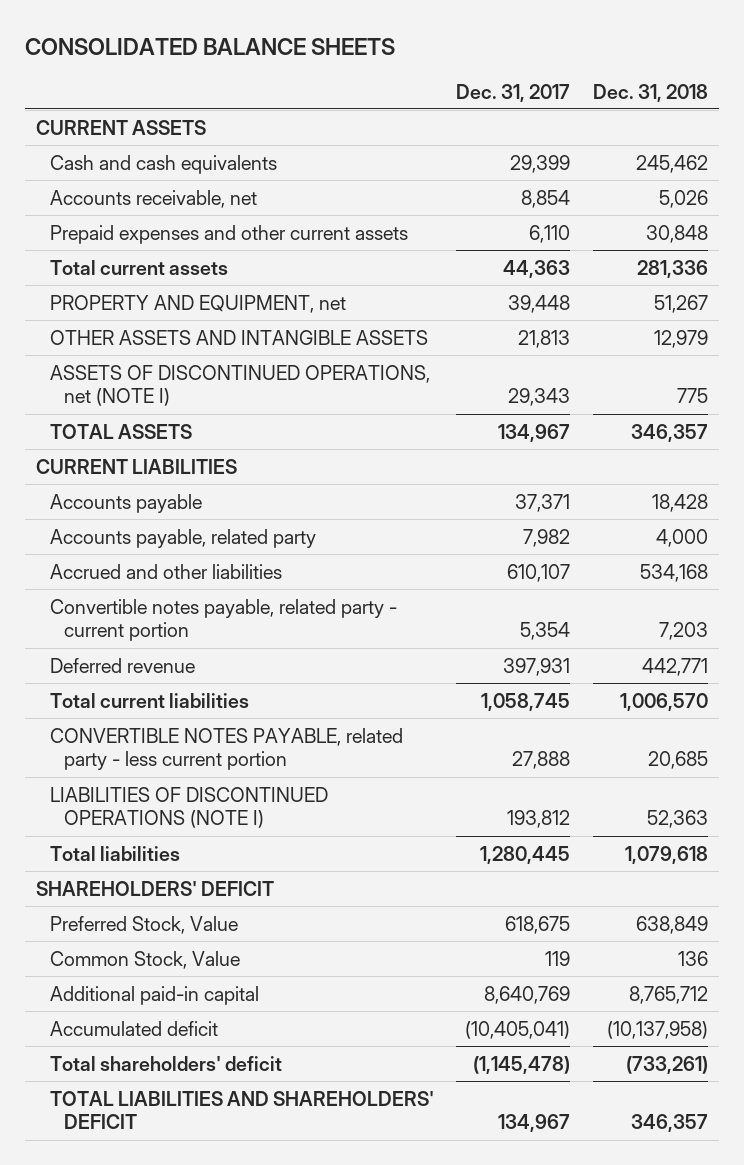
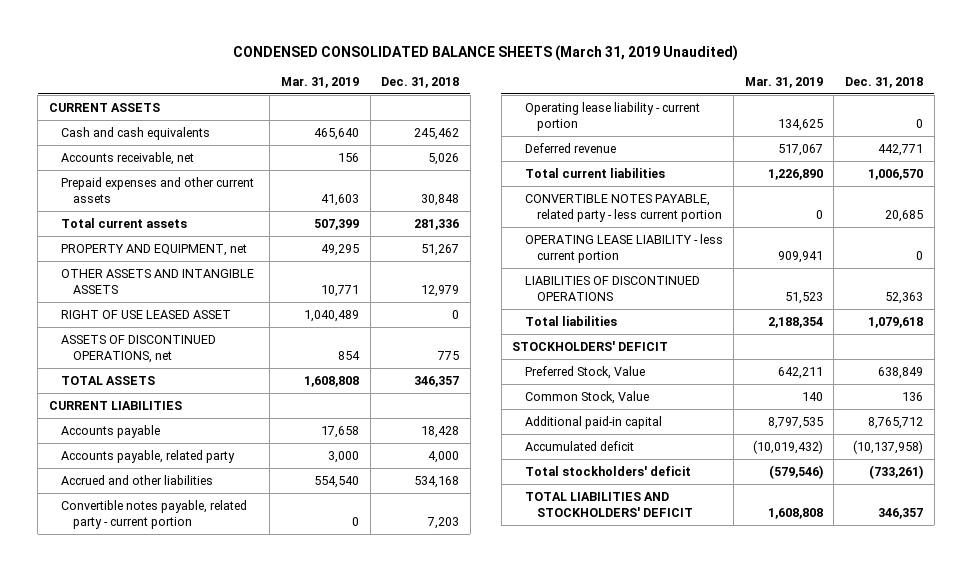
[24,37,395,55] CONSOLIDATED BALANCE SHEETS -> [232,44,738,61] CONDENSED CONSOLIDATED BALANCE SHEETS (March 31, 2019 Unaudited)
[456,83,571,102] Dec. 31, 2017 -> none
none -> [281,76,360,88] Mar. 31, 2019
none -> [60,309,231,319] RIGHT OF USE LEASED ASSET
[49,364,430,407] ASSETS OF DISCONTINUED OPERATIONS, net (NOTE I) -> [60,334,216,363] ASSETS OF DISCONTINUED OPERATIONS, net
none -> [524,101,700,131] Operating lease liability - current portion
none -> [524,233,723,263] OPERATING LEASE LIABILITY - less current portion
[49,786,328,829] LIABILITIES OF DISCONTINUED OPERATIONS (NOTE I) -> [524,275,700,301] LIABILITIES OF DISCONTINUED OPERATIONS
[35,880,274,896] SHAREHOLDERS' DEFICIT -> [512,340,669,351] STOCKHOLDERS' DEFICIT
[49,1055,282,1071] Total shareholders' deficit -> [524,465,691,476] Total stockholders' deficit
[49,1090,434,1130] TOTAL LIABILITIES AND SHAREHOLDERS' DEFICIT -> [524,491,693,517] TOTAL LIABILITIES AND STOCKHOLDERS' DEFICIT

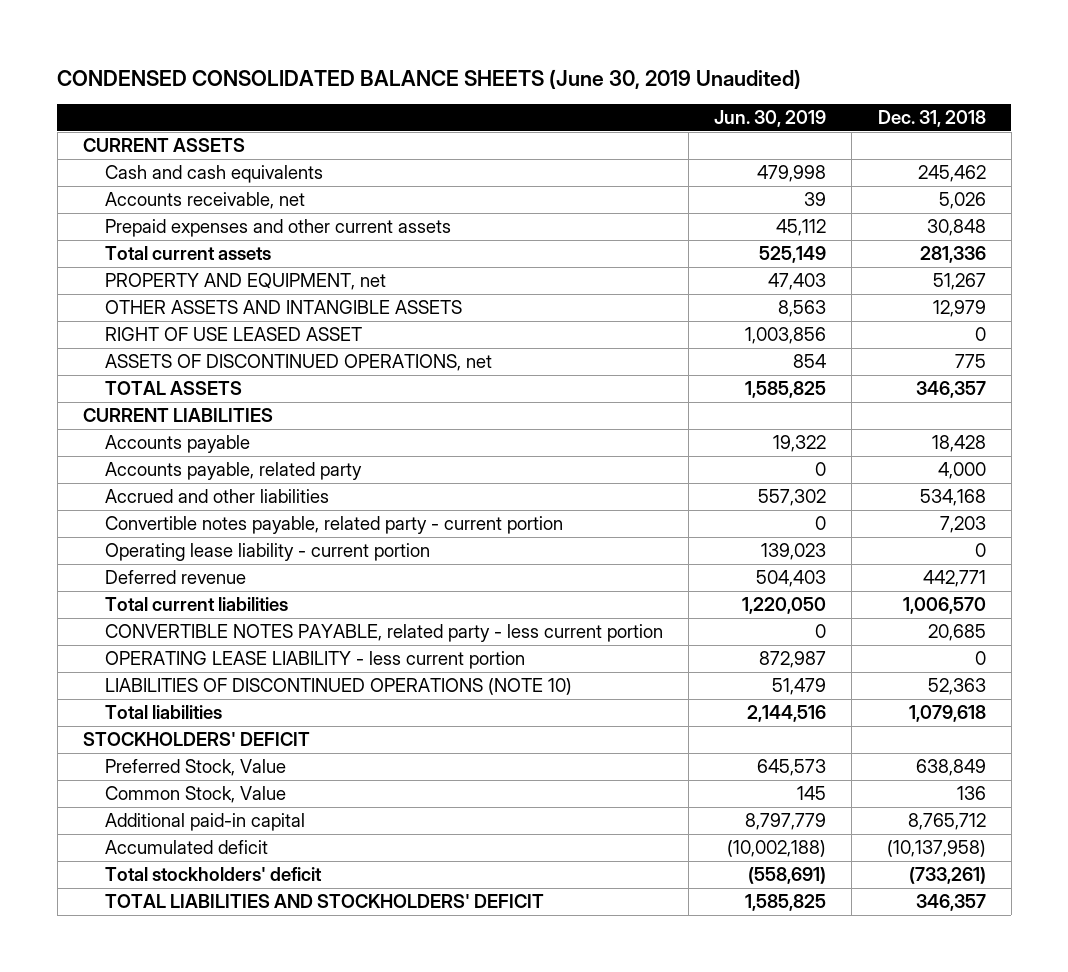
[232,44,738,61] CONDENSED CONSOLIDATED BALANCE SHEETS (March 31, 2019 Unaudited) -> [57,68,802,89] CONDENSED CONSOLIDATED BALANCE SHEETS (June 30, 2019 Unaudited)
[281,76,360,88] Mar. 31, 2019 -> none
none -> [714,110,827,128] Jun. 30, 2019
[524,275,700,301] LIABILITIES OF DISCONTINUED OPERATIONS -> [104,678,572,696] LIABILITIES OF DISCONTINUED OPERATIONS (NOTE 10)

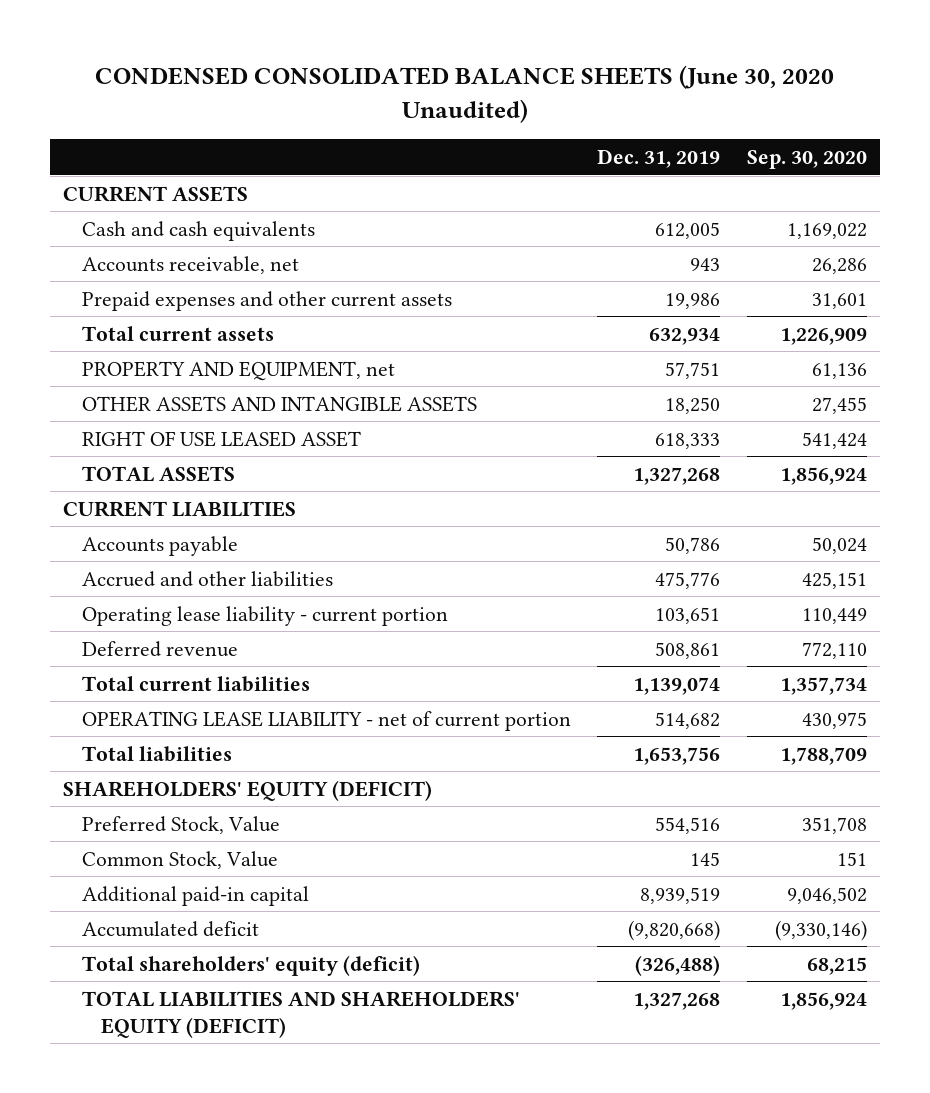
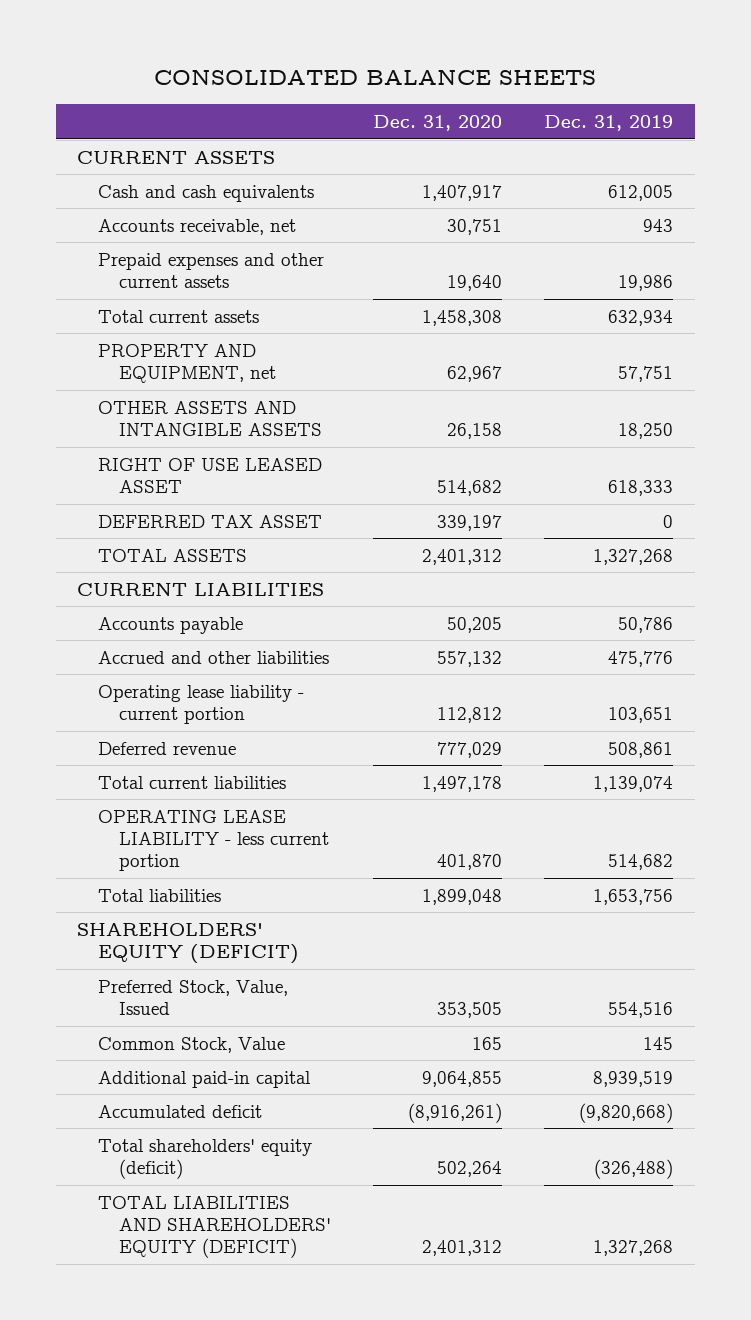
[95,64,835,123] CONDENSED CONSOLIDATED BALANCE SHEETS (June 30, 2020 Unaudited) -> [154,70,597,86] CONSOLIDATED BALANCE SHEETS
[746,150,867,170] Sep. 30, 2020 -> none
none -> [373,114,503,131] Dec. 31, 2020
none -> [98,514,323,528] DEFERRED TAX ASSET
[82,710,572,731] OPERATING LEASE LIABILITY - net of current portion -> [98,809,329,872] OPERATING LEASE LIABILITY - less current portion
[82,815,281,834] Preferred Stock, Value -> [98,979,289,1016] Preferred Stock, Value, Issued

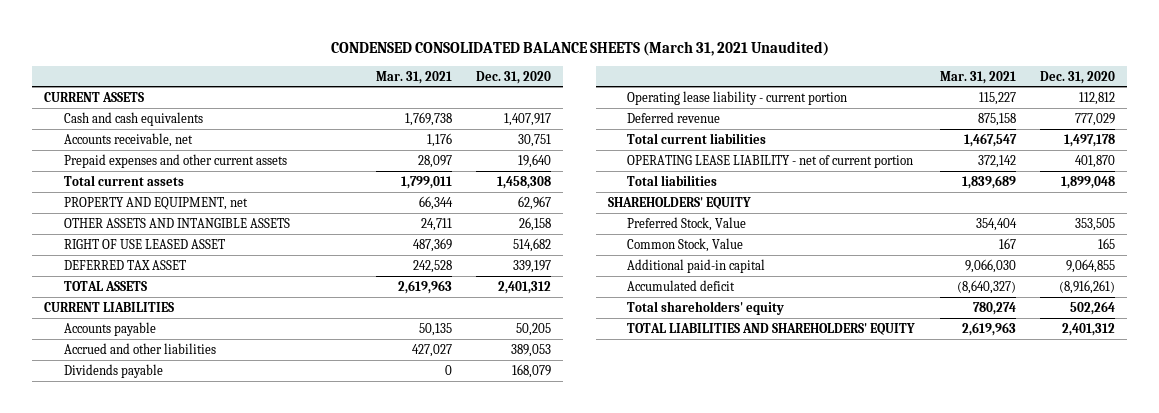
[154,70,597,86] CONSOLIDATED BALANCE SHEETS -> [330,40,829,56] CONDENSED CONSOLIDATED BALANCE SHEETS (March 31, 2021 Unaudited)
[544,114,674,131] Dec. 31, 2019 -> none
none -> [376,70,453,84] Mar. 31, 2021
[437,650,503,667] 557,132 -> [511,343,552,357] 389,053
none -> [63,363,163,378] Dividends payable
[98,809,329,872] OPERATING LEASE LIABILITY - less current portion -> [627,154,914,168] OPERATING LEASE LIABILITY - net of current portion
[77,922,300,965] SHAREHOLDERS' EQUITY (DEFICIT) -> [608,196,752,209] SHAREHOLDERS' EQUITY
[98,979,289,1016] Preferred Stock, Value, Issued -> [627,216,747,231] Preferred Stock, Value
[98,1138,313,1180] Total shareholders' equity (deficit) -> [627,300,785,315] Total shareholders' equity
[98,1195,331,1259] TOTAL LIABILITIES AND SHAREHOLDERS' EQUITY (DEFICIT) -> [627,322,916,335] TOTAL LIABILITIES AND SHAREHOLDERS' EQUITY

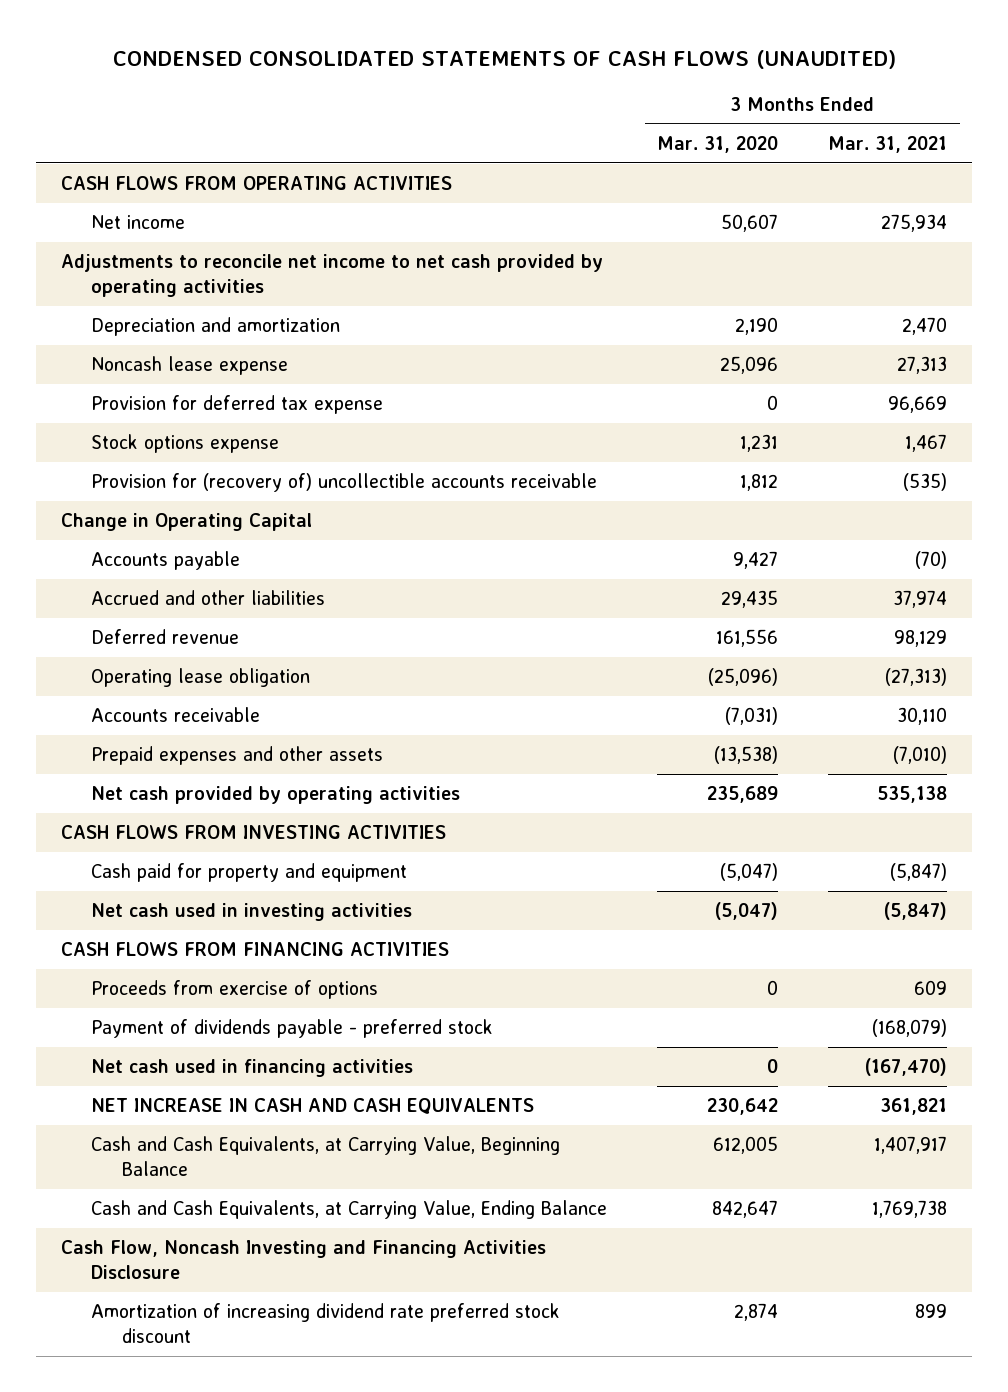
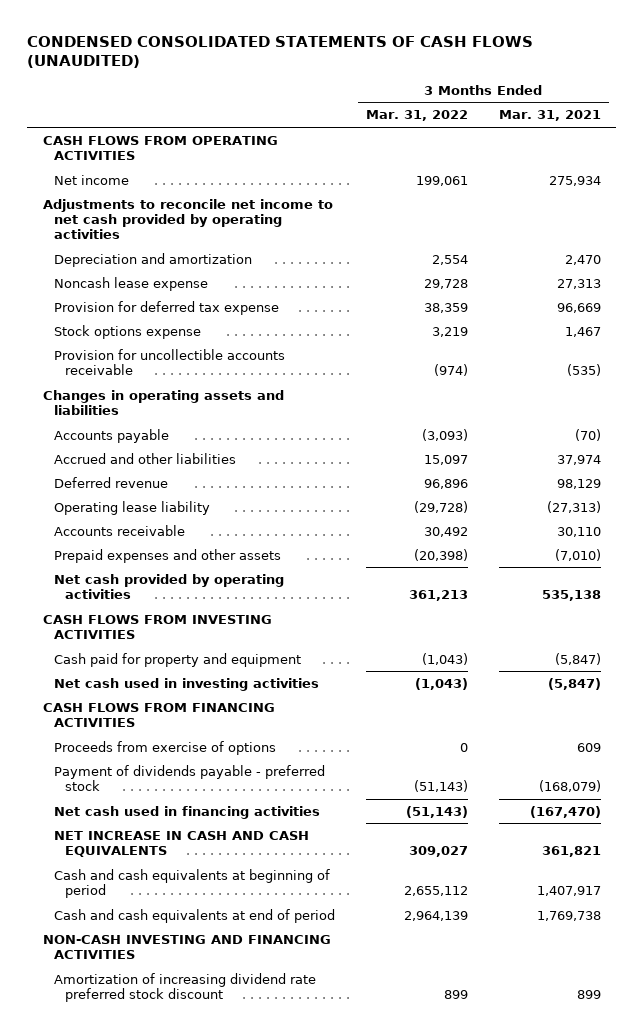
[657,135,779,153] Mar. 31, 2020 -> none
none -> [365,110,468,122] Mar. 31, 2022
[91,473,598,493] Provision for (recovery of) uncollectible accounts receivable -> [53,348,285,375] Provision for uncollectible accounts receivable
[60,513,312,532] Change in Operating Capital -> [42,389,284,415] Changes in operating assets and liabilities
[91,668,311,688] Operating lease obligation -> [53,500,210,515] Operating lease liability
[91,1136,561,1176] Cash and Cash Equivalents, at Carrying Value, Beginning Balance -> [53,868,330,898] Cash and cash equivalents at beginning of period
[91,1200,608,1220] Cash and Cash Equivalents, at Carrying Value, Ending Balance -> [53,908,335,923] Cash and cash equivalents at end of period
[60,1240,546,1279] Cash Flow, Noncash Investing and Financing Activities Disclosure -> [42,934,331,959] NON-CASH INVESTING AND FINANCING ACTIVITIES

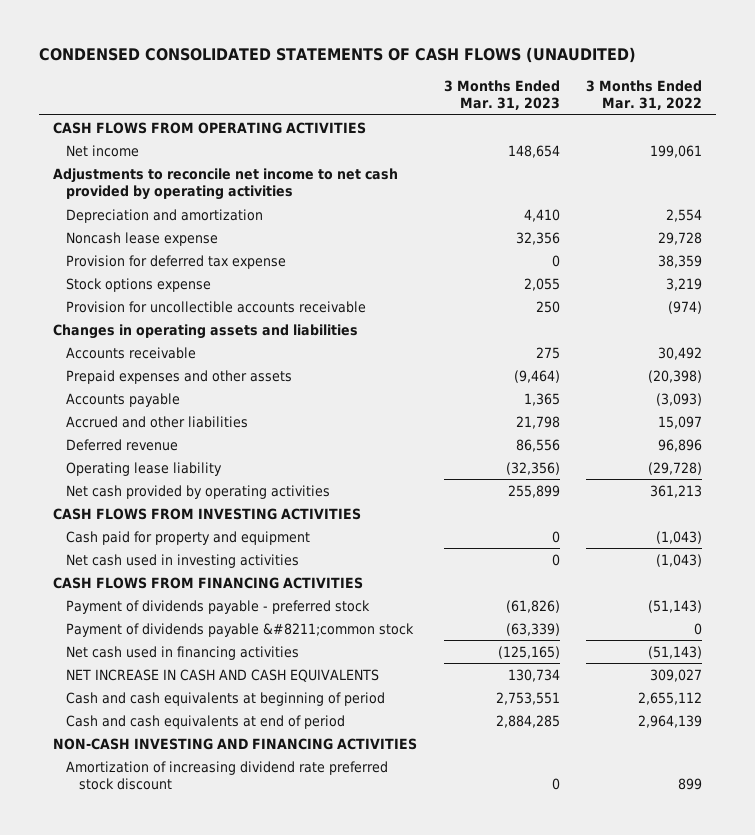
[498,110,601,122] Mar. 31, 2021 -> none
none -> [443,79,560,111] 3 Months Ended Mar. 31, 2023
[53,524,185,536] Accounts receivable -> [65,346,196,359] Accounts receivable
[53,548,281,563] Prepaid expenses and other assets -> [65,369,292,384] Prepaid expenses and other assets
[53,740,276,755] Proceeds from exercise of options -> none
none -> [65,622,414,637] Payment of dividends payable &#8211;common stock

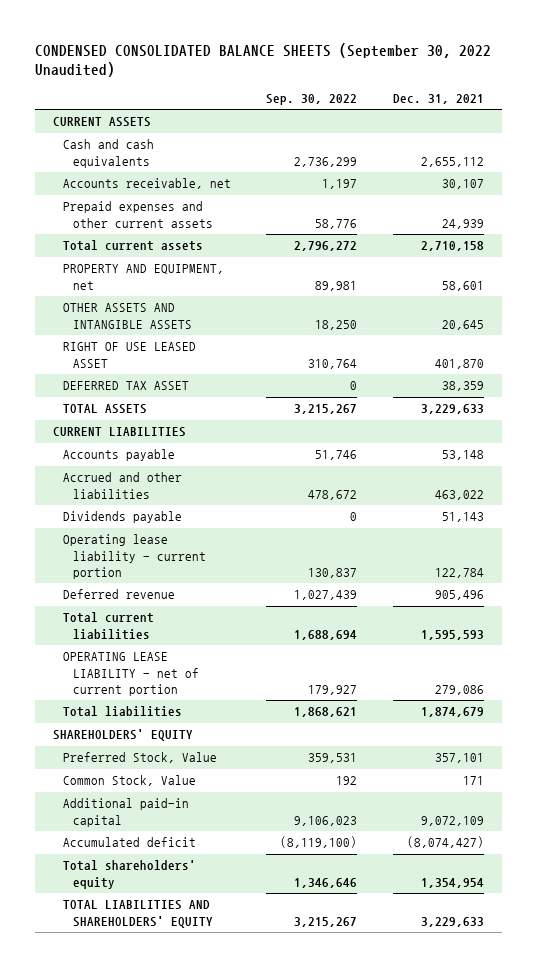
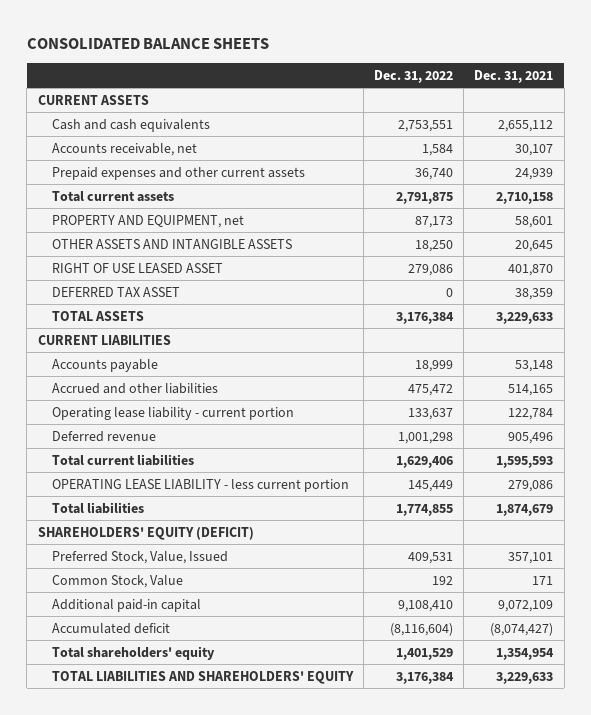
[35,42,492,77] CONDENSED CONSOLIDATED BALANCE SHEETS (September 30, 2022 Unaudited) -> [26,37,269,49] CONSOLIDATED BALANCE SHEETS
[266,93,358,105] Sep. 30, 2022 -> none
none -> [374,69,454,83] Dec. 31, 2022
[62,511,182,524] Dividends payable -> none
[434,489,484,500] 463,022 -> [508,383,554,396] 514,165
[62,652,199,696] OPERATING LEASE LIABILITY - net of current portion -> [51,478,349,492] OPERATING LEASE LIABILITY - less current portion
[52,729,193,742] SHAREHOLDERS' EQUITY -> [37,526,254,540] SHAREHOLDERS' EQUITY (DEFICIT)
[62,752,217,764] Preferred Stock, Value -> [51,550,228,564] Preferred Stock, Value, Issued

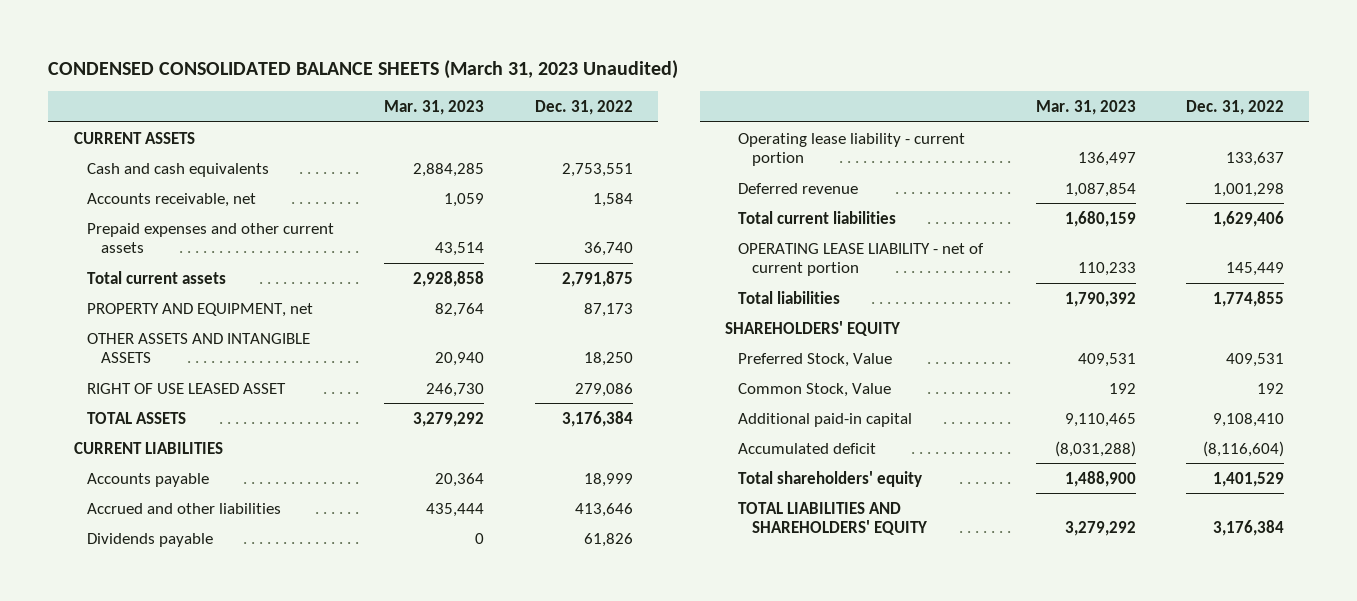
[26,37,269,49] CONSOLIDATED BALANCE SHEETS -> [48,59,679,79] CONDENSED CONSOLIDATED BALANCE SHEETS (March 31, 2023 Unaudited)
[474,69,554,83] Dec. 31, 2021 -> none
none -> [384,100,485,116] Mar. 31, 2023
[51,286,180,297] DEFERRED TAX ASSET -> none
[408,383,454,396] 475,472 -> [574,502,633,517] 413,646
none -> [87,532,214,547] Dividends payable
[51,478,349,492] OPERATING LEASE LIABILITY - less current portion -> [738,242,985,277] OPERATING LEASE LIABILITY - net of current portion
[37,526,254,540] SHAREHOLDERS' EQUITY (DEFICIT) -> [724,320,900,336] SHAREHOLDERS' EQUITY
[51,550,228,564] Preferred Stock, Value, Issued -> [738,352,893,367] Preferred Stock, Value

